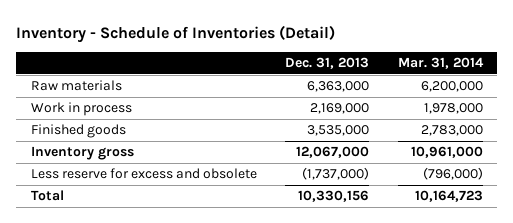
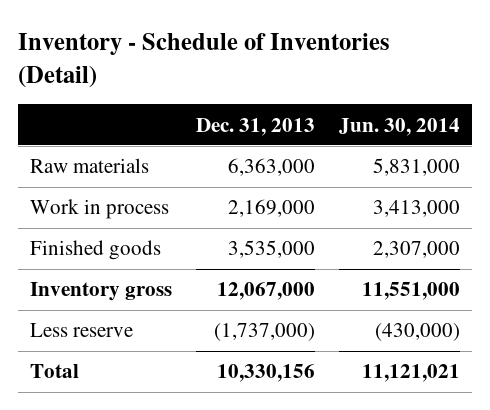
[397,57,484,70] Mar. 31, 2014 -> none
none -> [339,117,461,136] Jun. 30, 2014
[30,168,257,180] Less reserve for excess and obsolete -> [29,323,133,338] Less reserve

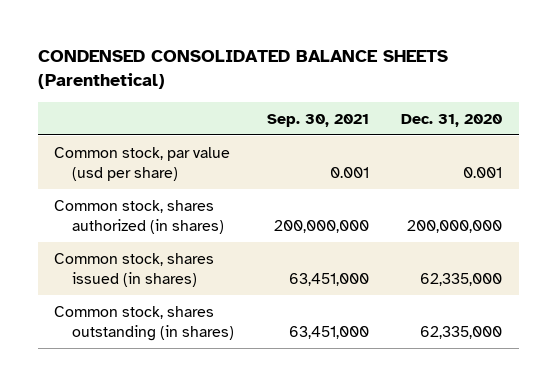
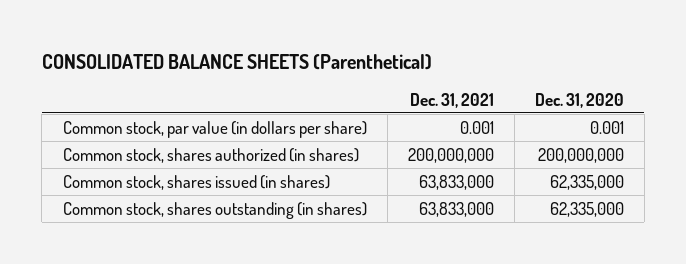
[38,50,449,90] CONDENSED CONSOLIDATED BALANCE SHEETS (Parenthetical) -> [41,53,432,70] CONSOLIDATED BALANCE SHEETS (Parenthetical)
[266,113,369,127] Sep. 30, 2021 -> none
none -> [409,92,494,108] Dec. 31, 2021
[54,146,231,181] Common stock, par value (usd per share) -> [62,120,367,138] Common stock, par value (in dollars per share)

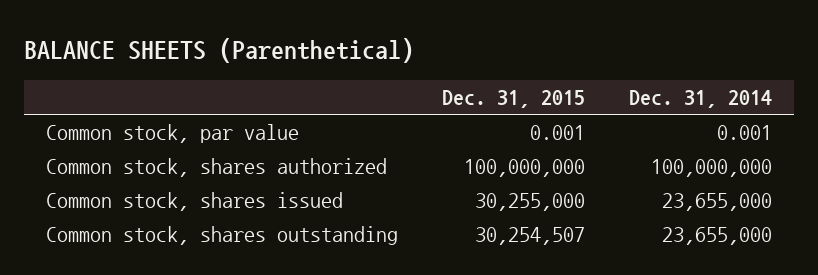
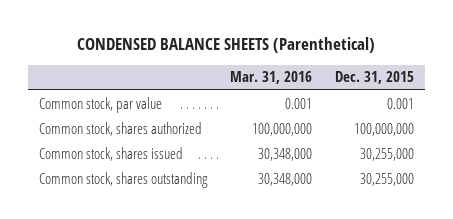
[23,38,414,64] BALANCE SHEETS (Parenthetical) -> [77,37,376,54] CONDENSED BALANCE SHEETS (Parenthetical)
[629,90,773,109] Dec. 31, 2014 -> none
none -> [229,71,312,85] Mar. 31, 2016
[475,226,586,245] 30,254,507 -> [359,172,414,186] 30,255,000

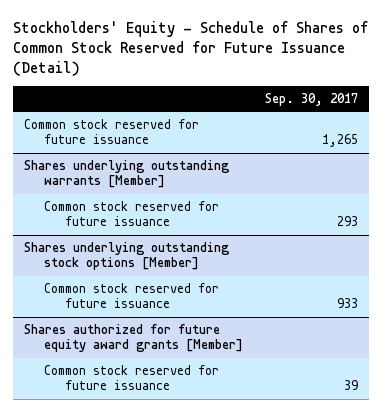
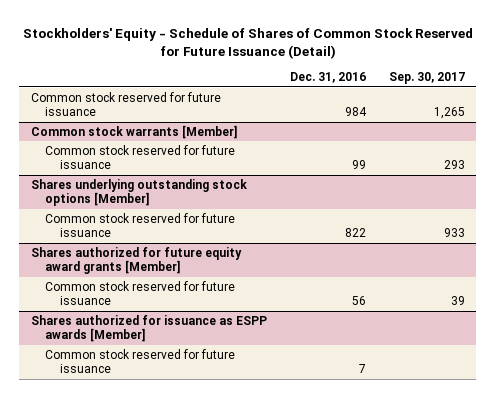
none -> [289,72,366,84] Dec. 31, 2016
[23,160,230,189] Shares underlying outstanding warrants [Member] -> [30,124,238,139] Common stock warrants [Member]
none -> [30,314,267,343] Shares authorized for issuance as ESPP awards [Member]
none -> [45,348,236,374] Common stock reserved for future issuance

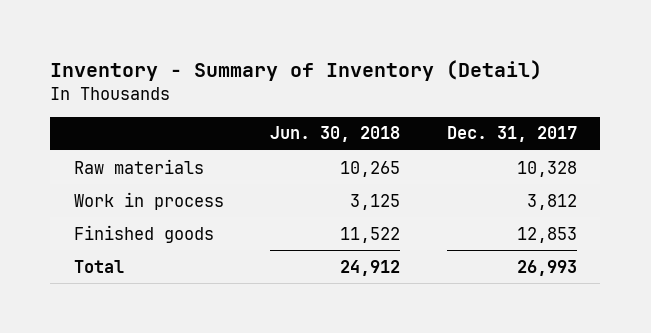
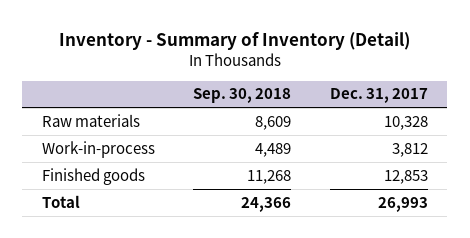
[270,126,401,143] Jun. 30, 2018 -> none
none -> [193,88,292,104] Sep. 30, 2018
[73,191,224,210] Work in process -> [41,140,155,158] Work-in-process

